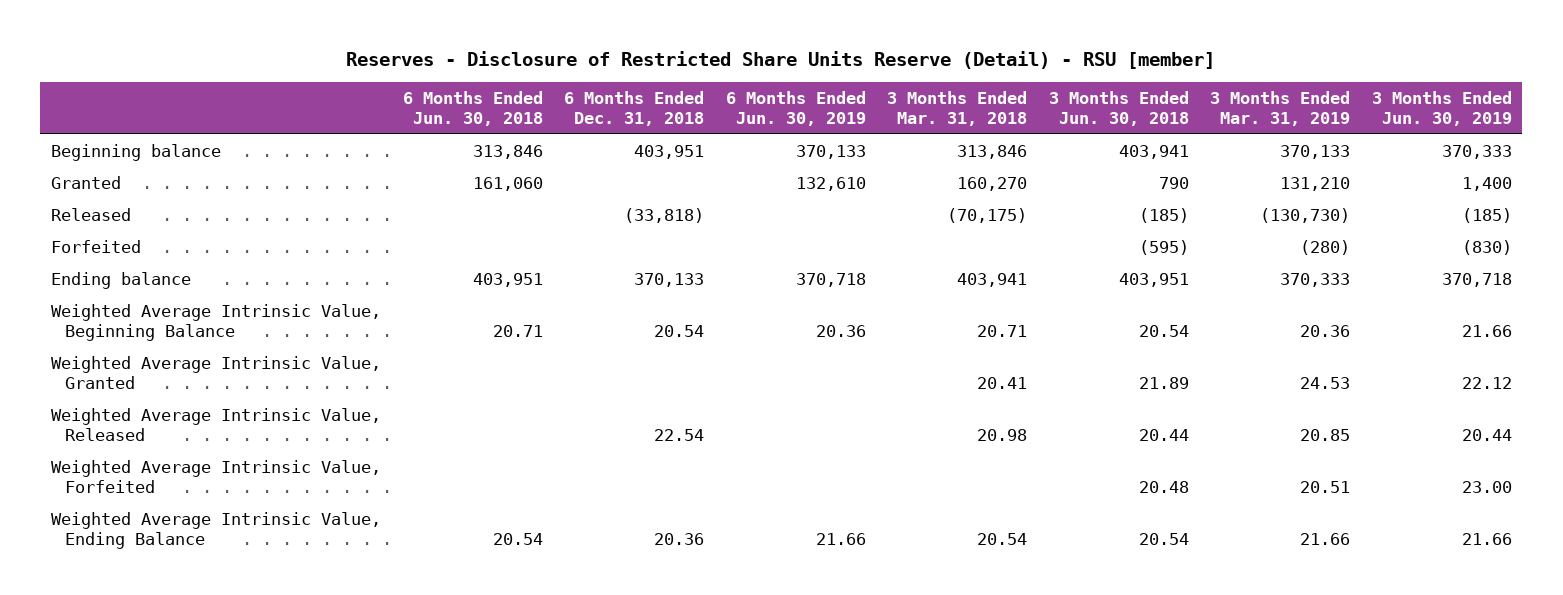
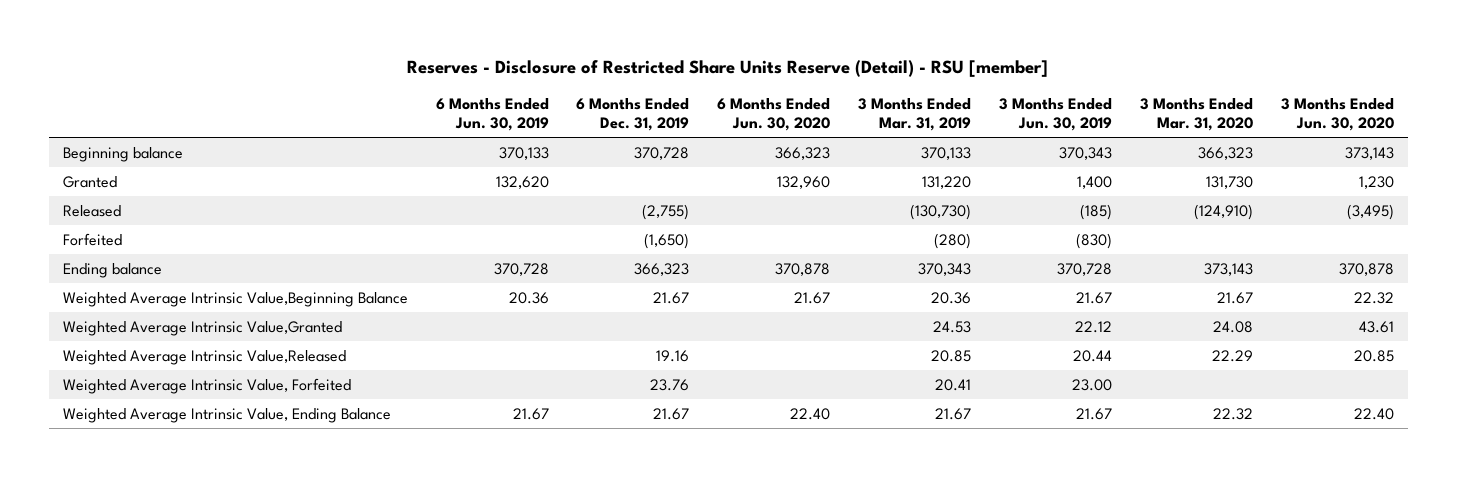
[402,91,543,126] 6 Months Ended Jun. 30, 2018 -> none
[564,91,705,126] 6 Months Ended Dec. 31, 2018 -> none
[887,91,1028,126] 3 Months Ended Mar. 31, 2018 -> none
[1048,91,1189,126] 3 Months Ended Jun. 30, 2018 -> none
none -> [576,98,690,132] 6 Months Ended Dec. 31, 2019
none -> [717,98,831,132] 6 Months Ended Jun. 30, 2020
none -> [1140,98,1254,132] 3 Months Ended Mar. 31, 2020
none -> [1281,98,1395,132] 3 Months Ended Jun. 30, 2020
[1441,144,1512,159] 370,333 -> [1059,146,1113,160] 370,343
[795,176,866,191] 132,610 -> [495,175,549,189] 132,620
[1280,176,1351,191] 131,210 -> [922,175,972,189] 131,220
[795,272,866,287] 370,718 -> [493,262,549,276] 370,728
[1280,272,1351,287] 370,333 -> [918,262,972,276] 370,343
[1441,272,1512,287] 370,718 -> [1057,262,1113,276] 370,728
[51,303,382,341] Weighted Average Intrinsic Value, Beginning Balance -> [62,291,408,307] Weighted Average Intrinsic Value,Beginning Balance
[1461,324,1512,337] 21.66 -> [1076,291,1113,304] 21.67
[51,355,382,389] Weighted Average Intrinsic Value, Granted -> [62,320,342,336] Weighted Average Intrinsic Value,Granted
[51,407,382,441] Weighted Average Intrinsic Value, Released -> [62,349,346,365] Weighted Average Intrinsic Value,Released
[1300,480,1351,493] 20.51 -> [935,378,972,391] 20.41
[815,532,866,545] 21.66 -> [512,407,549,420] 21.67
[1300,532,1351,545] 21.66 -> [935,407,972,420] 21.67
[1461,532,1512,545] 21.66 -> [1076,407,1113,420] 21.67

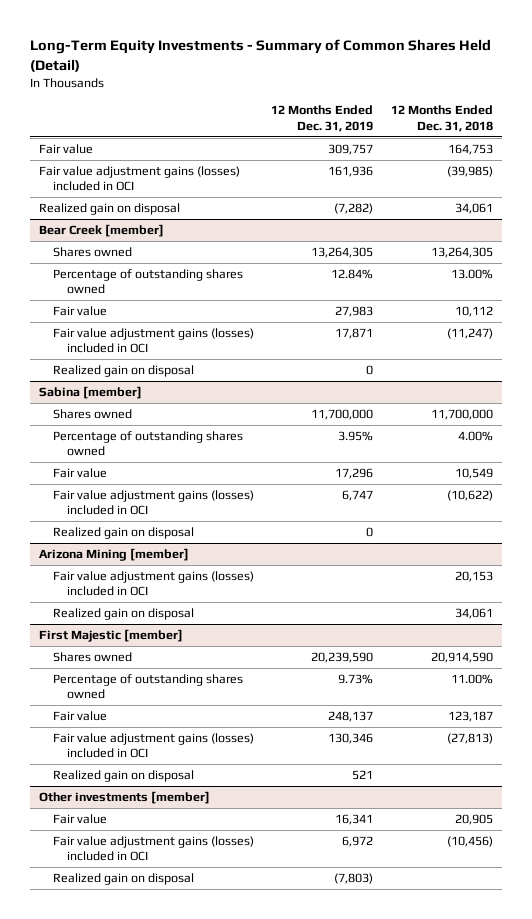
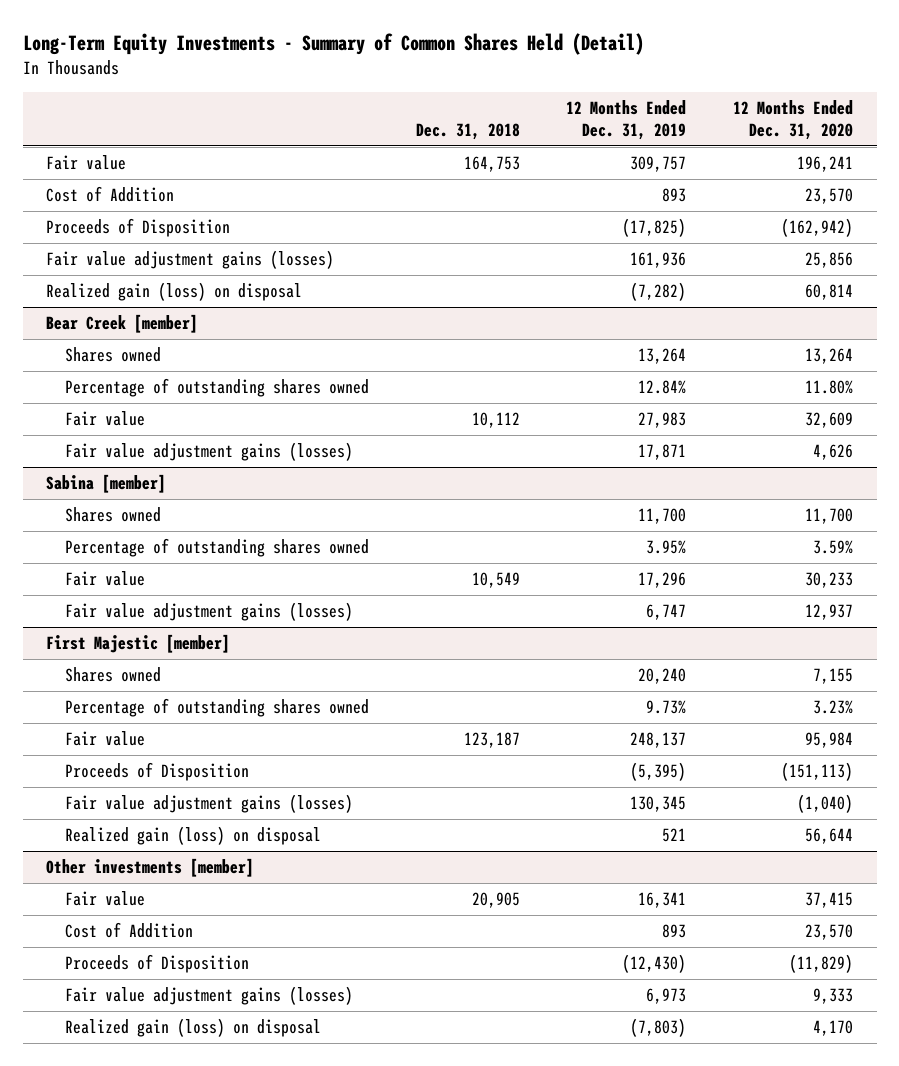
[391,105,494,132] 12 Months Ended Dec. 31, 2018 -> none
none -> [415,122,520,140] Dec. 31, 2018
none -> [733,100,854,140] 12 Months Ended Dec. 31, 2020
none -> [45,186,174,203] Cost of Addition
none -> [45,218,230,238] Proceeds of Disposition
[39,166,241,192] Fair value adjustment gains (losses) included in OCI -> [45,250,334,270] Fair value adjustment gains (losses)
[39,203,181,216] Realized gain on disposal -> [45,282,302,302] Realized gain (loss) on disposal
[311,247,374,259] 13,264,305 -> [638,348,687,365] 13,264
[52,365,194,378] Realized gain on disposal -> none
[52,328,254,354] Fair value adjustment gains (losses) included in OCI -> [64,442,353,462] Fair value adjustment gains (losses)
[311,409,374,421] 11,700,000 -> [638,508,687,525] 11,700
[52,527,194,540] Realized gain on disposal -> none
[39,548,190,562] Arizona Mining [member] -> none
[52,571,254,597] Fair value adjustment gains (losses) included in OCI -> none
[52,608,194,621] Realized gain on disposal -> none
[52,490,254,516] Fair value adjustment gains (losses) included in OCI -> [64,602,353,622] Fair value adjustment gains (losses)
[311,652,374,664] 20,239,590 -> [638,668,687,685] 20,240
none -> [64,762,249,782] Proceeds of Disposition
[52,733,254,759] Fair value adjustment gains (losses) included in OCI -> [64,794,353,814] Fair value adjustment gains (losses)
[328,733,374,745] 130,346 -> [630,796,687,813] 130,345
[52,770,194,783] Realized gain on disposal -> [64,826,321,846] Realized gain (loss) on disposal
none -> [64,922,193,939] Cost of Addition
none -> [64,954,249,974] Proceeds of Disposition
[52,836,254,862] Fair value adjustment gains (losses) included in OCI -> [64,986,353,1006] Fair value adjustment gains (losses)
[342,836,374,848] 6,972 -> [646,988,687,1005] 6,973
[52,873,194,886] Realized gain on disposal -> [64,1018,321,1038] Realized gain (loss) on disposal

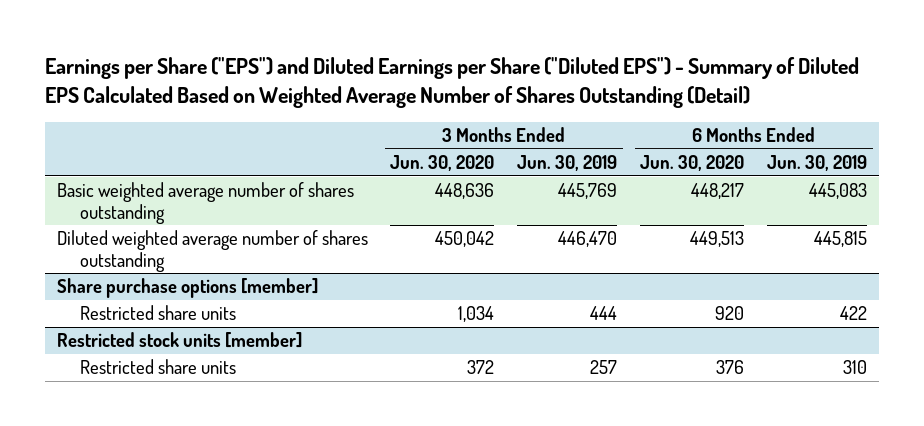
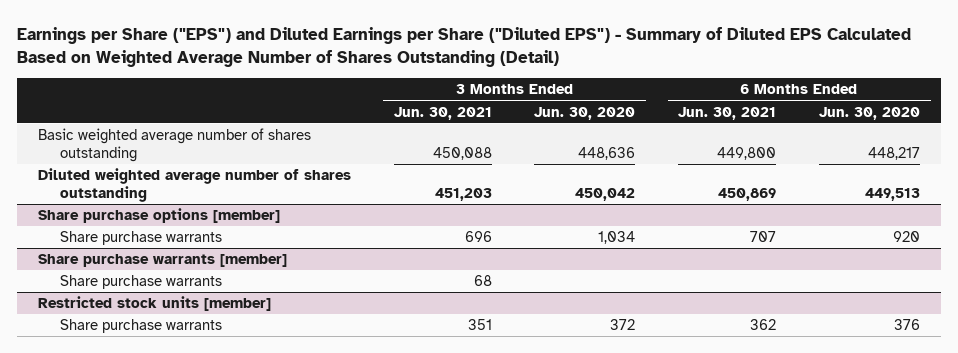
[517,155,618,172] Jun. 30, 2019 -> none
[767,155,868,172] Jun. 30, 2019 -> none
none -> [393,106,492,120] Jun. 30, 2021
none -> [678,106,777,120] Jun. 30, 2021
[80,305,237,321] Restricted share units -> [60,231,223,246] Share purchase warrants
none -> [38,254,288,268] Share purchase warrants [member]
none -> [60,275,223,290] Share purchase warrants
[80,359,237,375] Restricted share units -> [60,319,223,334] Share purchase warrants

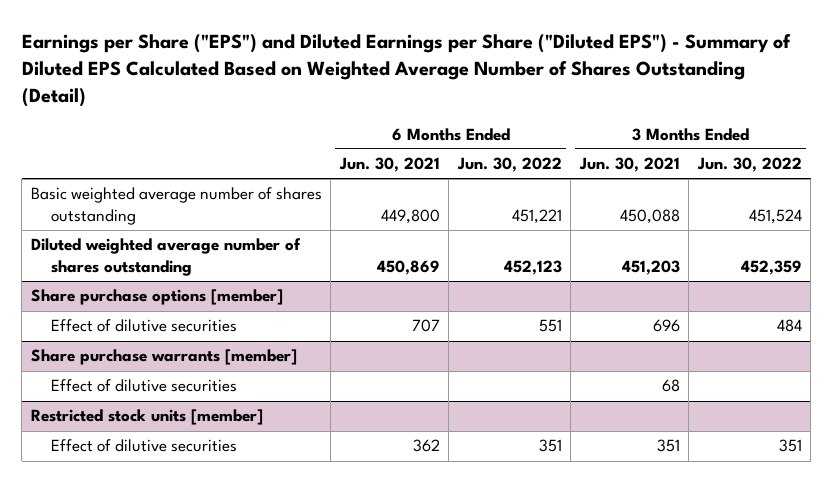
[534,106,636,120] Jun. 30, 2020 -> none
[818,106,920,120] Jun. 30, 2020 -> none
none -> [456,157,562,173] Jun. 30, 2022
none -> [696,157,802,173] Jun. 30, 2022
[60,231,223,246] Share purchase warrants -> [50,319,237,333] Effect of dilutive securities
[60,275,223,290] Share purchase warrants -> [50,379,237,393] Effect of dilutive securities
[60,319,223,334] Share purchase warrants -> [50,439,237,453] Effect of dilutive securities

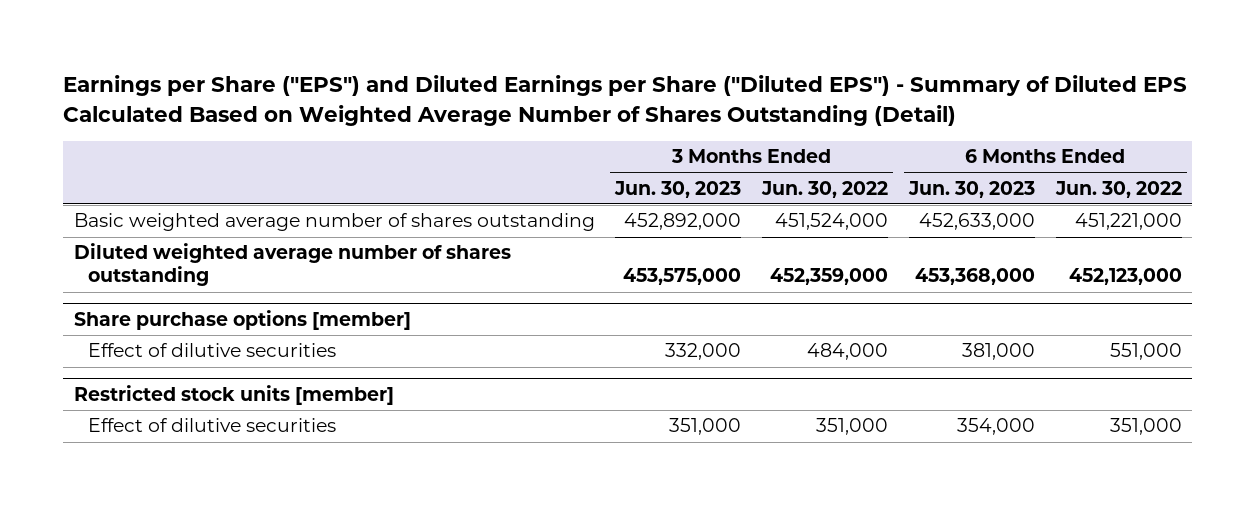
[338,157,440,173] Jun. 30, 2021 -> none
[578,157,680,173] Jun. 30, 2021 -> none
none -> [614,180,742,198] Jun. 30, 2023
none -> [907,180,1035,198] Jun. 30, 2023
[511,209,562,225] 451,221 -> [1074,213,1182,231] 451,221,000
[748,209,802,225] 451,524 -> [775,213,889,231] 451,524,000
[503,260,562,276] 452,123 -> [1068,268,1182,286] 452,123,000
[740,260,802,276] 452,359 -> [770,268,889,286] 452,359,000
[30,349,297,366] Share purchase warrants [member] -> none
[50,379,237,393] Effect of dilutive securities -> none
[538,319,562,333] 551 -> [1109,343,1182,361] 551,000
[776,319,802,333] 484 -> [807,343,889,361] 484,000
[538,439,562,453] 351 -> [1109,418,1182,436] 351,000
[778,439,802,453] 351 -> [816,418,889,436] 351,000

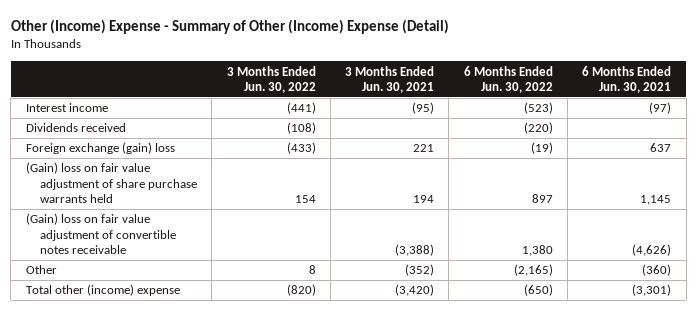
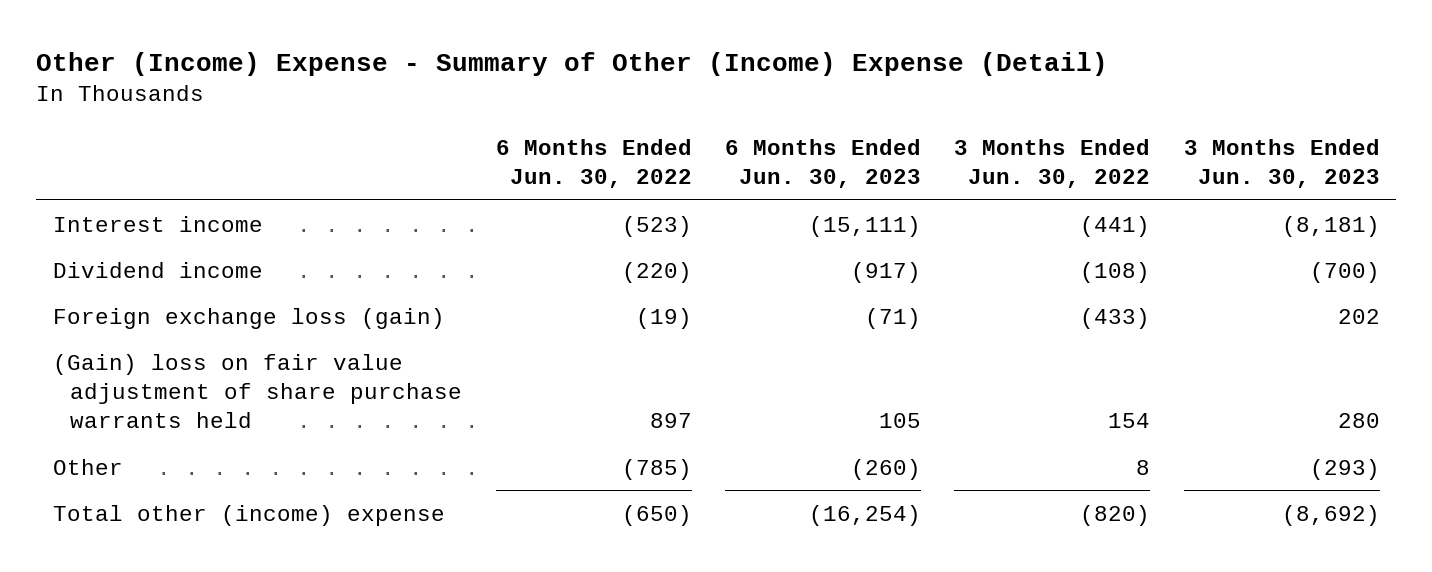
[345,65,435,93] 3 Months Ended Jun. 30, 2021 -> none
[582,65,672,93] 6 Months Ended Jun. 30, 2021 -> none
none -> [725,138,922,188] 6 Months Ended Jun. 30, 2023
none -> [1183,138,1380,188] 3 Months Ended Jun. 30, 2023
[25,123,126,133] Dividends received -> [52,261,263,278] Dividend income
[25,142,175,155] Foreign exchange (gain) loss -> [52,307,445,329] Foreign exchange loss (gain)
[25,213,176,254] (Gain) loss on fair value adjustment of convertible notes receivable -> none
[513,264,553,277] (2,165) -> [621,458,692,480] (785)

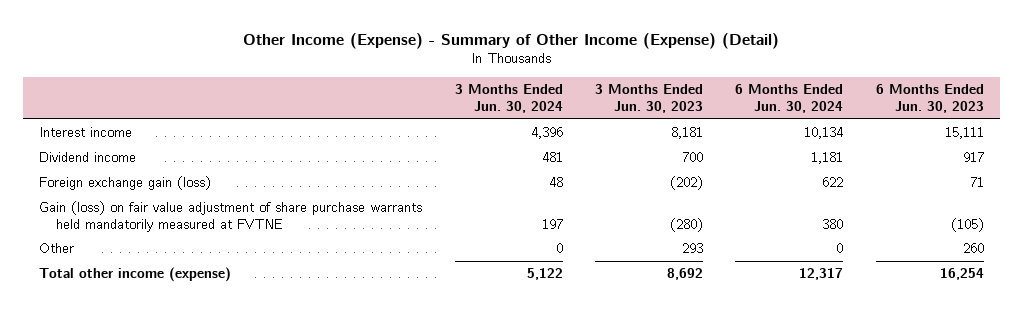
[35,51,1108,76] Other (Income) Expense - Summary of Other (Income) Expense (Detail) -> [243,32,780,49] Other Income (Expense) - Summary of Other Income (Expense) (Detail)
[495,138,692,188] 6 Months Ended Jun. 30, 2022 -> none
[954,138,1151,188] 3 Months Ended Jun. 30, 2022 -> none
none -> [454,84,563,114] 3 Months Ended Jun. 30, 2024
none -> [735,84,844,114] 6 Months Ended Jun. 30, 2024
[809,215,922,237] (15,111) -> [944,127,984,140] 15,111
[1281,215,1380,237] (8,181) -> [670,127,703,140] 8,181
[851,261,922,283] (917) -> [962,152,984,163] 917
[1309,261,1380,283] (700) -> [681,152,703,163] 700
[52,307,445,329] Foreign exchange loss (gain) -> [39,176,212,191] Foreign exchange gain (loss)
[865,307,922,329] (71) -> [969,177,984,188] 71
[1337,308,1380,324] 202 -> [669,176,703,191] (202)
[52,353,463,429] (Gain) loss on fair value adjustment of share purchase warrants held -> [39,201,423,233] Gain (loss) on fair value adjustment of share purchase warrants held mandatorily measured at FVTNE
[879,413,922,429] 105 -> [950,218,984,233] (105)
[1337,413,1380,429] 280 -> [669,218,703,233] (280)
[851,458,922,480] (260) -> [962,243,984,254] 260
[1309,458,1380,480] (293) -> [681,243,703,254] 293
[52,504,445,526] Total other (income) expense -> [39,267,232,283] Total other income (expense)
[809,504,922,526] (16,254) -> [939,268,984,281] 16,254
[1281,504,1380,526] (8,692) -> [666,268,703,281] 8,692

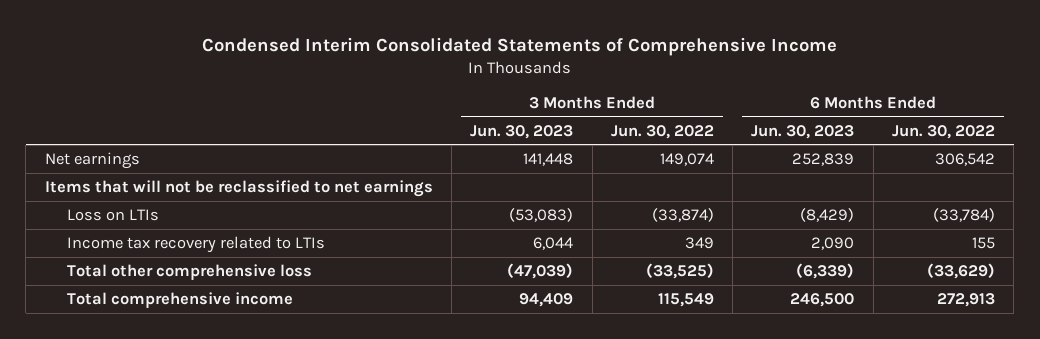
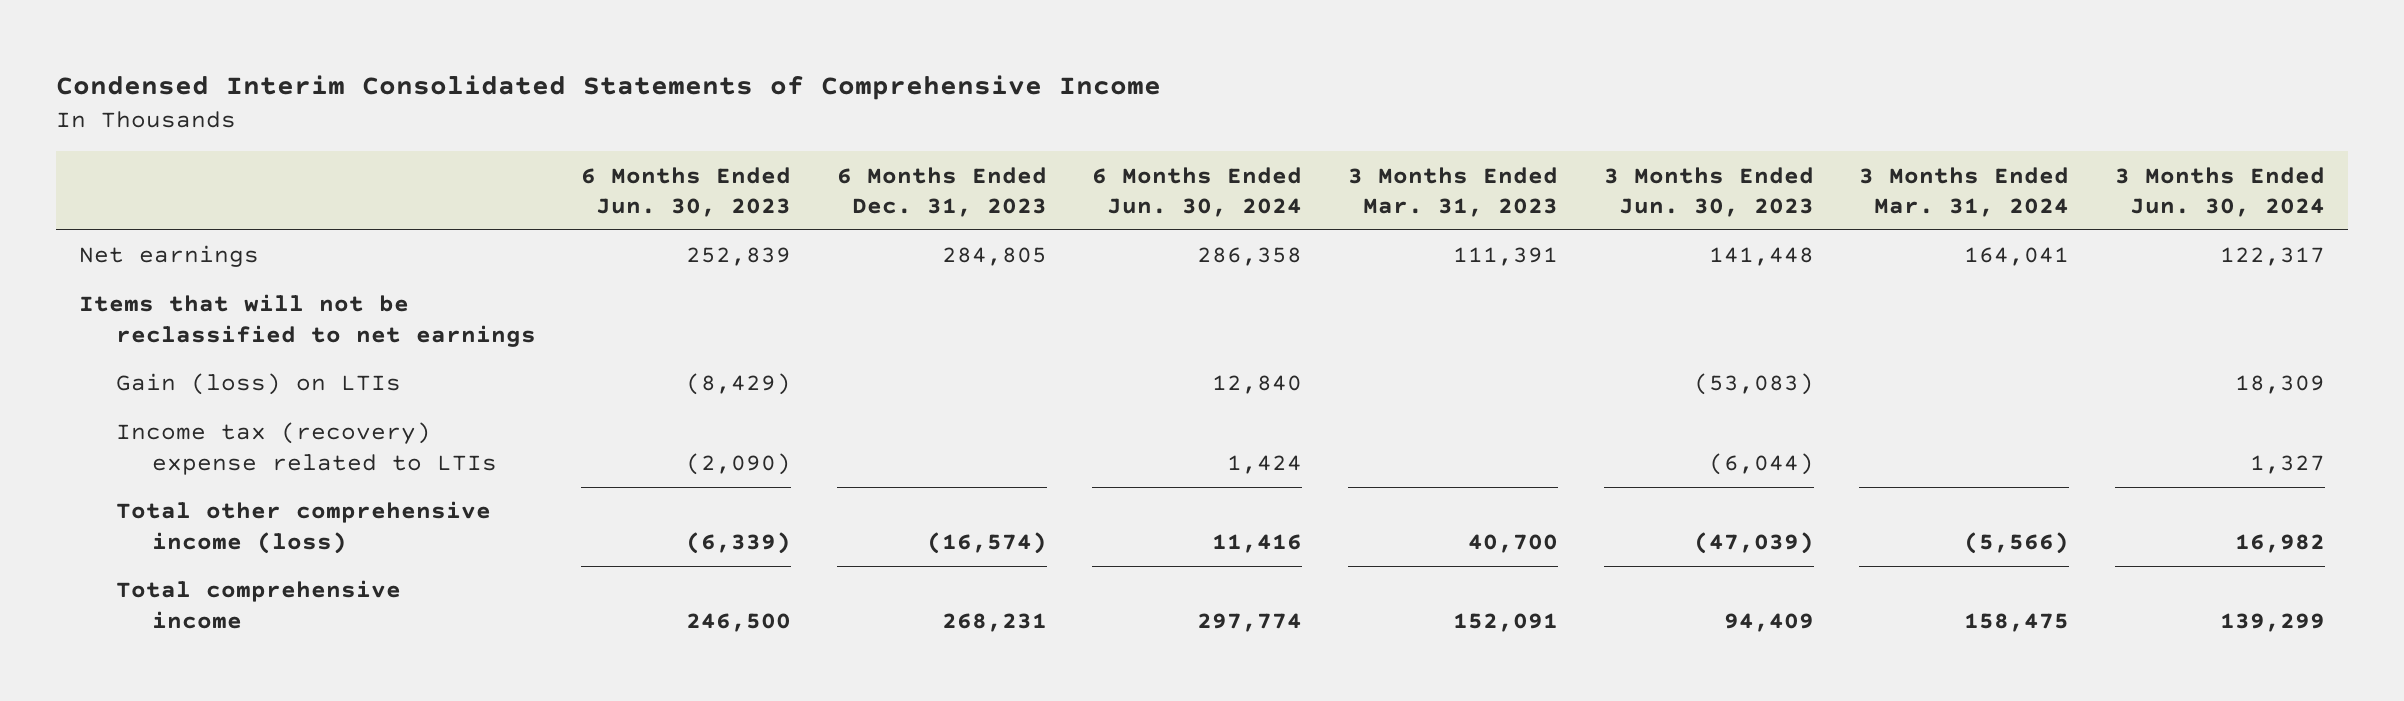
[610,124,714,139] Jun. 30, 2022 -> none
[891,124,995,139] Jun. 30, 2022 -> none
none -> [836,166,1047,217] 6 Months Ended Dec. 31, 2023
none -> [1092,166,1303,217] 6 Months Ended Jun. 30, 2024
none -> [1348,166,1559,217] 3 Months Ended Mar. 31, 2023
none -> [1859,166,2070,217] 3 Months Ended Mar. 31, 2024
none -> [2114,166,2325,217] 3 Months Ended Jun. 30, 2024
[66,208,159,221] Loss on LTIs -> [115,373,401,396] Gain (loss) on LTIs
[66,235,325,253] Income tax recovery related to LTIs -> [115,422,498,475] Income tax (recovery) expense related to LTIs
[533,236,574,250] 6,044 -> [1708,452,1814,475] (6,044)
[811,236,855,250] 2,090 -> [686,452,792,475] (2,090)
[66,263,312,280] Total other comprehensive loss -> [115,501,491,554] Total other comprehensive income (loss)

